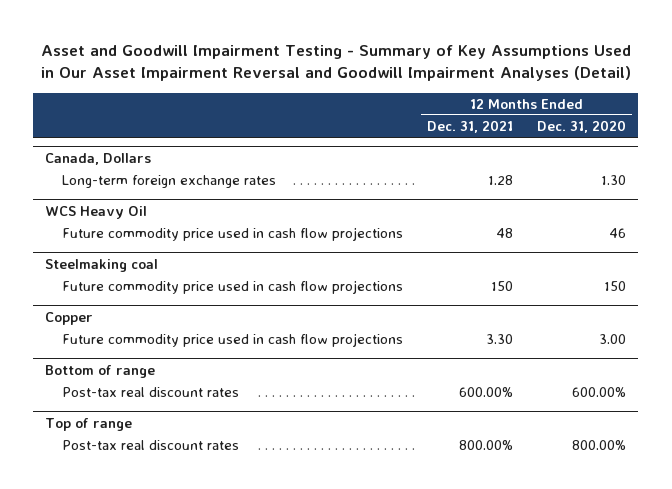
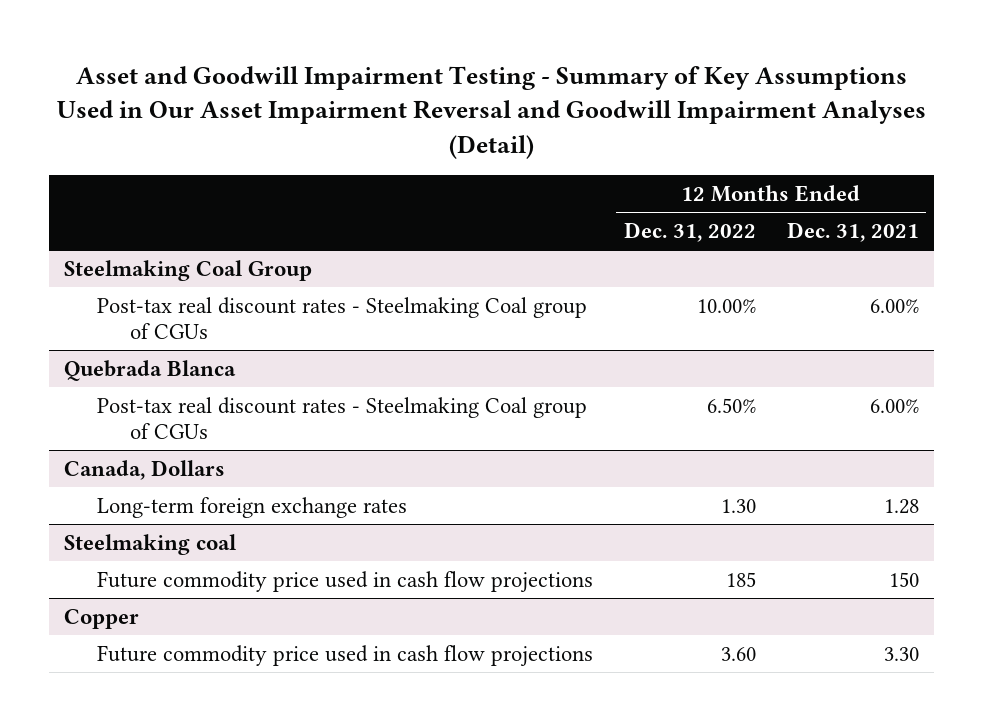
[537,119,627,133] Dec. 31, 2020 -> none
none -> [623,221,756,242] Dec. 31, 2022
none -> [64,259,313,281] Steelmaking Coal Group
none -> [97,296,588,339] Post-tax real discount rates - Steelmaking Coal group of CGUs
none -> [64,359,237,381] Quebrada Blanca
none -> [97,396,588,439] Post-tax real discount rates - Steelmaking Coal group of CGUs
[45,205,148,219] WCS Heavy Oil -> none
[62,227,404,242] Future commodity price used in cash flow projections -> none
[45,364,156,378] Bottom of range -> none
[62,387,240,398] Post-tax real discount rates -> none
[45,417,133,431] Top of range -> none
[62,440,240,451] Post-tax real discount rates -> none

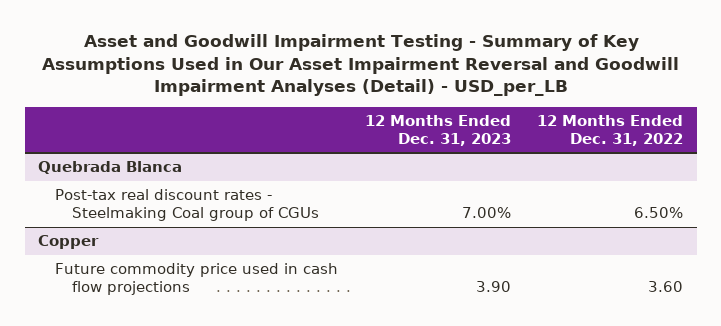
[56,65,926,159] Asset and Goodwill Impairment Testing - Summary of Key Assumptions Used in Our Asset Impairment Reversal and Goodwill Impairment Analyses (Detail) -> [41,34,679,97] Asset and Goodwill Impairment Testing - Summary of Key Assumptions Used in Our Asset Impairment Reversal and Goodwill Impairment Analyses (Detail) - USD_per_LB
[786,221,919,242] Dec. 31, 2021 -> none
none -> [364,114,511,146] 12 Months Ended Dec. 31, 2023
[64,259,313,281] Steelmaking Coal Group -> none
[97,296,588,339] Post-tax real discount rates - Steelmaking Coal group of CGUs -> none
[64,459,226,480] Canada, Dollars -> none
[97,496,408,518] Long-term foreign exchange rates -> none
[64,533,238,555] Steelmaking coal -> none
[97,570,594,592] Future commodity price used in cash flow projections -> none

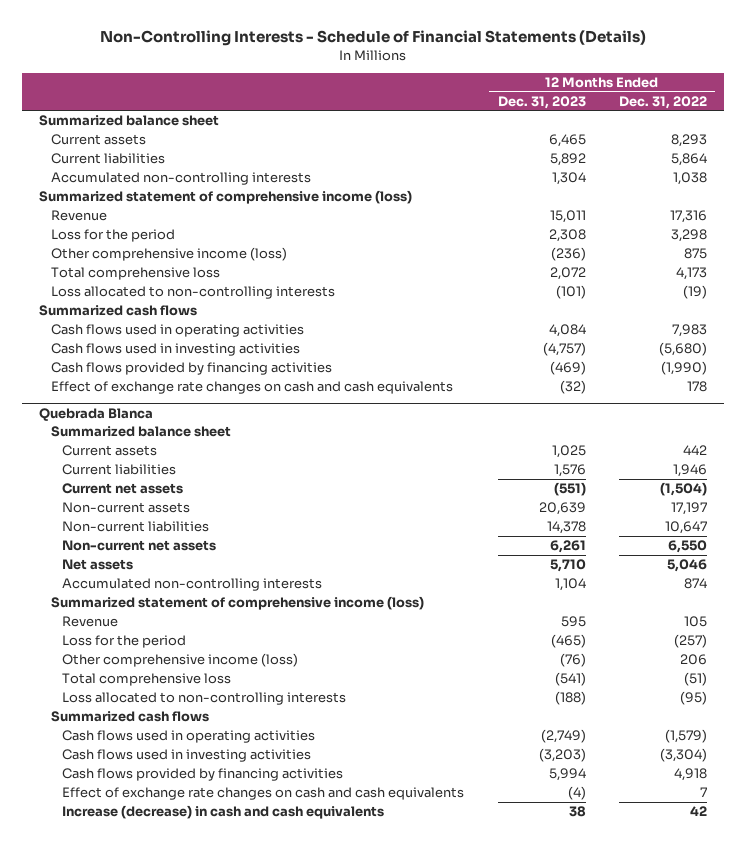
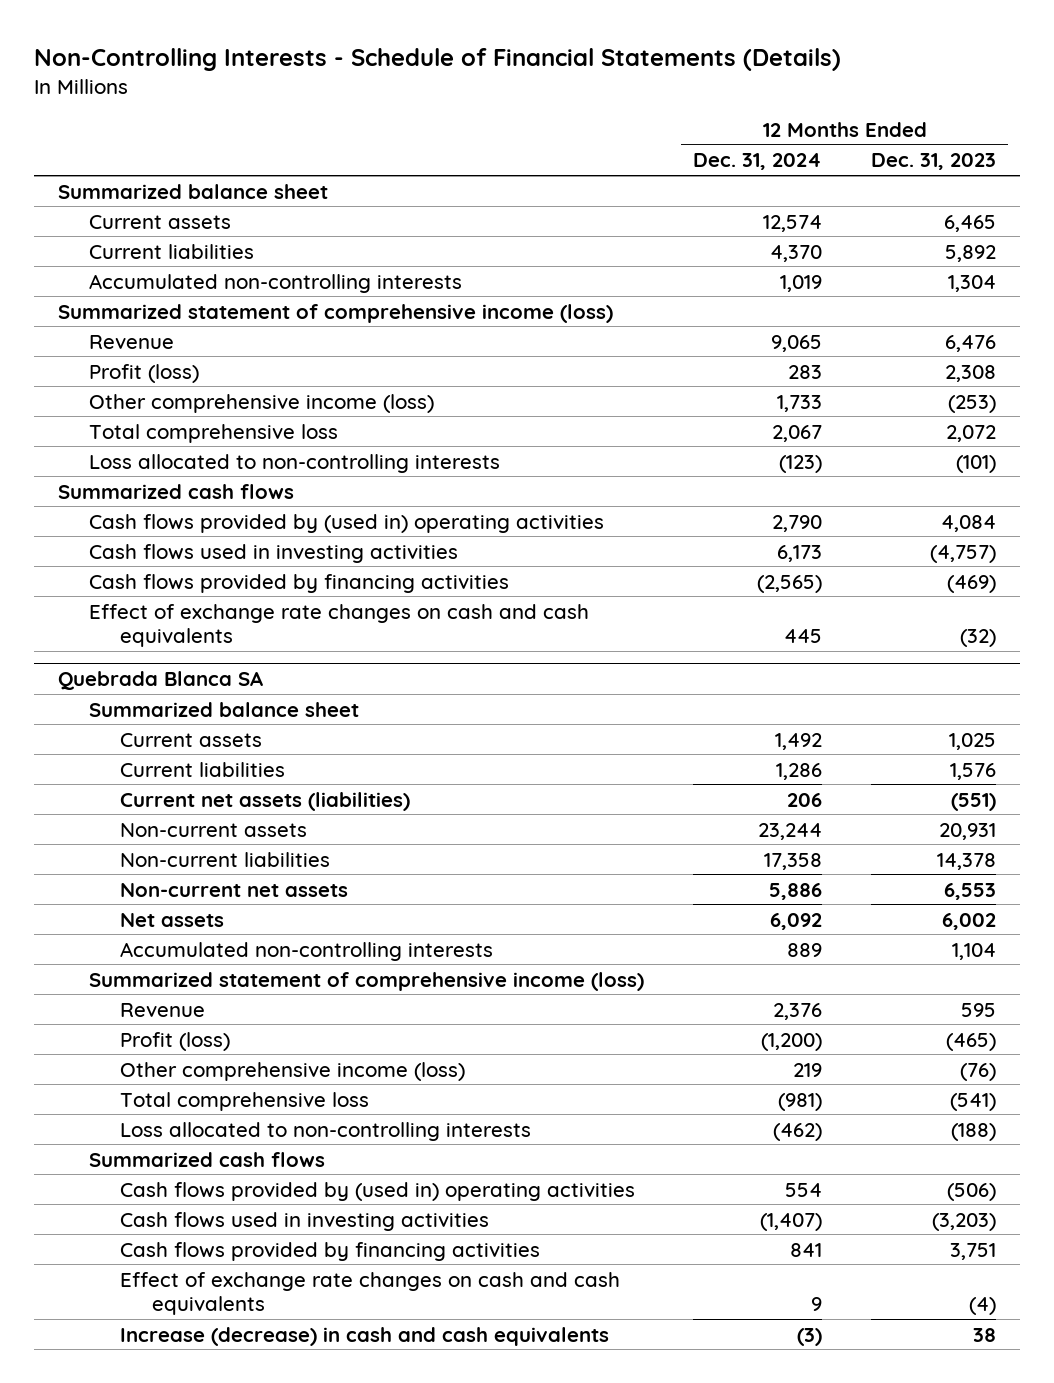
[618,95,707,109] Dec. 31, 2022 -> none
none -> [693,153,823,171] Dec. 31, 2024
[549,210,586,224] 15,011 -> [944,334,996,352] 6,476
[50,229,175,243] Loss for the period -> [89,363,200,383] Profit (loss)
[550,247,586,262] (236) -> [947,394,996,413] (253)
[50,324,304,338] Cash flows used in operating activities -> [89,513,605,533] Cash flows provided by (used in) operating activities
[38,407,153,421] Quebrada Blanca -> [57,670,263,690] Quebrada Blanca SA
[62,483,184,495] Current net assets -> [120,791,411,811] Current net assets (liabilities)
[538,502,586,516] 20,639 -> [938,822,996,840] 20,931
[549,540,586,554] 6,261 -> [943,882,996,900] 6,553
[549,559,586,573] 5,710 -> [941,912,996,930] 6,002
[62,635,187,649] Loss for the period -> [120,1031,231,1051] Profit (loss)
[62,730,316,744] Cash flows used in operating activities -> [120,1181,636,1201] Cash flows provided by (used in) operating activities
[540,729,586,744] (2,749) -> [946,1182,996,1201] (506)
[548,768,586,782] 5,994 -> [949,1242,996,1260] 3,751

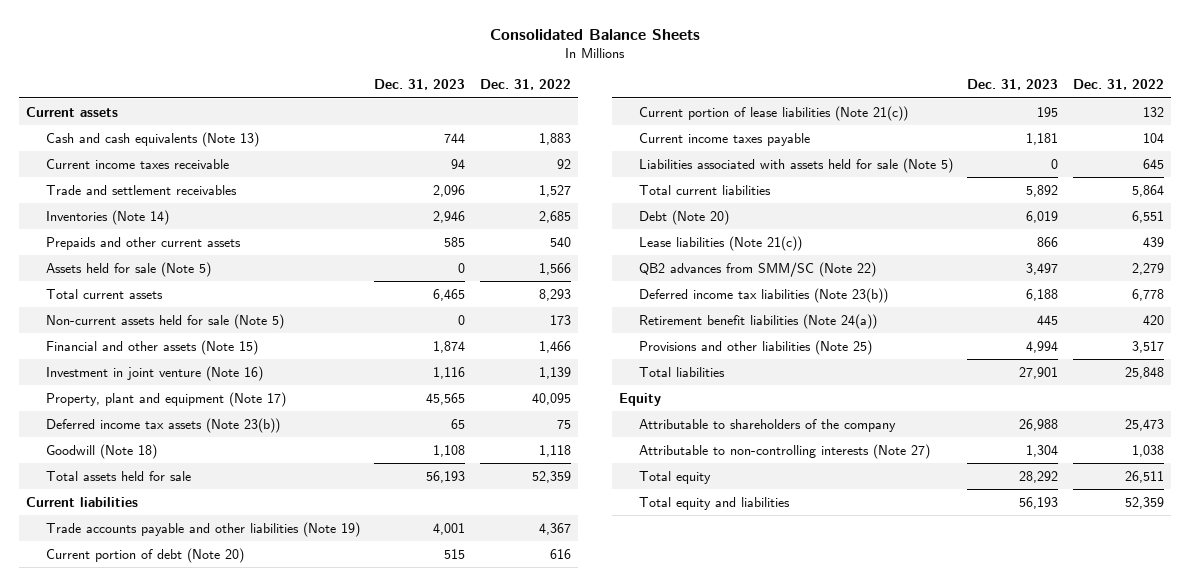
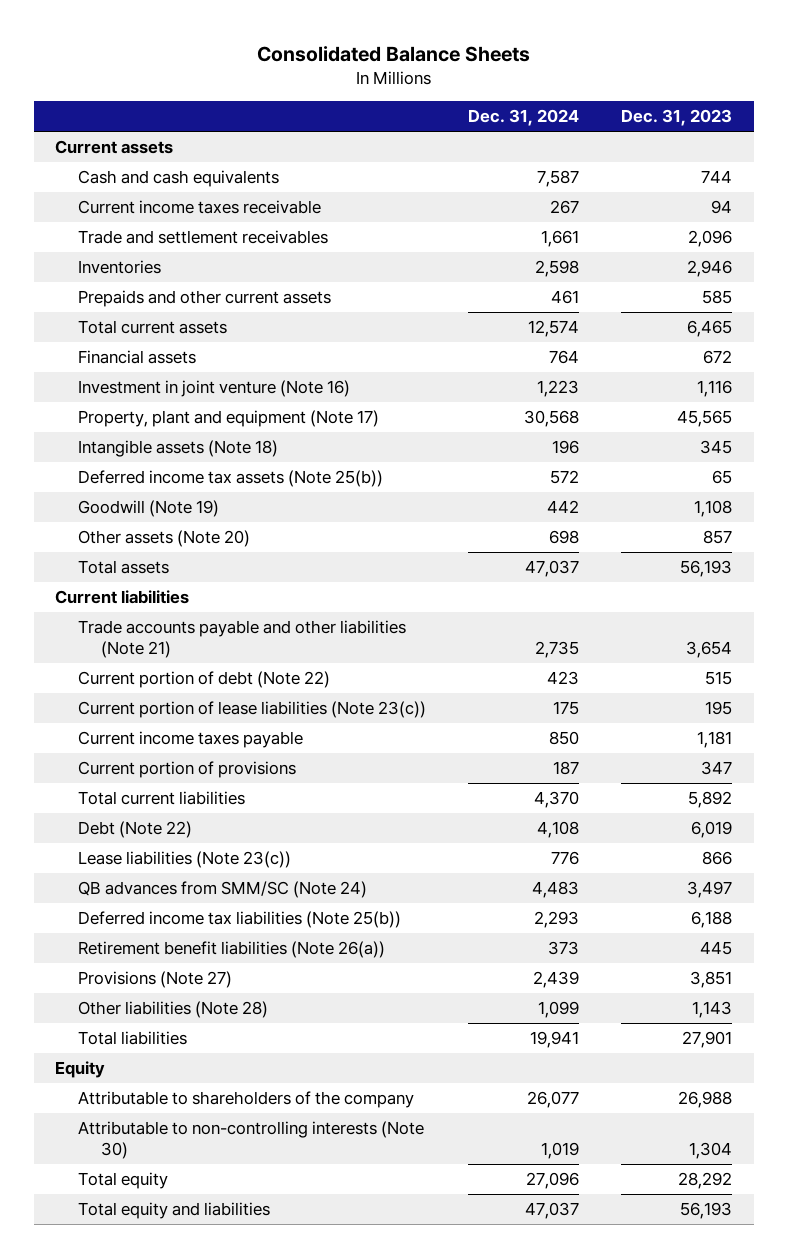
[479,79,571,91] Dec. 31, 2022 -> none
none -> [468,109,580,127] Dec. 31, 2024
[46,131,260,147] Cash and cash equivalents (Note 13) -> [77,170,279,188] Cash and cash equivalents
[46,209,170,225] Inventories (Note 14) -> [77,260,161,275] Inventories
[46,261,212,277] Assets held for sale (Note 5) -> none
[46,313,285,329] Non-current assets held for sale (Note 5) -> none
[46,339,259,355] Financial and other assets (Note 15) -> [77,350,196,365] Financial assets
[433,340,466,353] 1,874 -> [703,350,733,365] 672
none -> [77,440,278,458] Intangible assets (Note 18)
[46,417,281,433] Deferred income tax assets (Note 23(b)) -> [77,470,383,488] Deferred income tax assets (Note 25(b))
[46,443,158,459] Goodwill (Note 18) -> [77,500,219,518] Goodwill (Note 19)
none -> [77,530,250,548] Other assets (Note 20)
[46,470,192,481] Total assets held for sale -> [77,560,169,575] Total assets
[46,521,361,537] Trade accounts payable and other liabilities (Note 19) -> [77,620,406,658] Trade accounts payable and other liabilities (Note 21)
[433,522,466,535] 4,001 -> [686,640,733,658] 3,654
[46,547,245,563] Current portion of debt (Note 20) -> [77,671,330,689] Current portion of debt (Note 22)
[638,105,908,121] Current portion of lease liabilities (Note 21(c)) -> [77,701,426,719] Current portion of lease liabilities (Note 23(c))
[638,157,953,173] Liabilities associated with assets held for sale (Note 5) -> none
none -> [77,761,296,779] Current portion of provisions
[638,339,872,355] Provisions and other liabilities (Note 25) -> none
[638,209,729,225] Debt (Note 20) -> [77,821,192,839] Debt (Note 22)
[638,235,802,251] Lease liabilities (Note 21(c)) -> [77,851,291,869] Lease liabilities (Note 23(c))
[638,261,876,277] QB2 advances from SMM/SC (Note 22) -> [77,881,367,899] QB advances from SMM/SC (Note 24)
[638,287,888,303] Deferred income tax liabilities (Note 23(b)) -> [77,911,401,929] Deferred income tax liabilities (Note 25(b))
[638,313,877,329] Retirement benefit liabilities (Note 24(a)) -> [77,941,385,959] Retirement benefit liabilities (Note 26(a))
none -> [77,971,232,989] Provisions (Note 27)
none -> [77,1001,268,1019] Other liabilities (Note 28)
[638,443,930,459] Attributable to non-controlling interests (Note 27) -> [77,1121,424,1159] Attributable to non-controlling interests (Note 30)

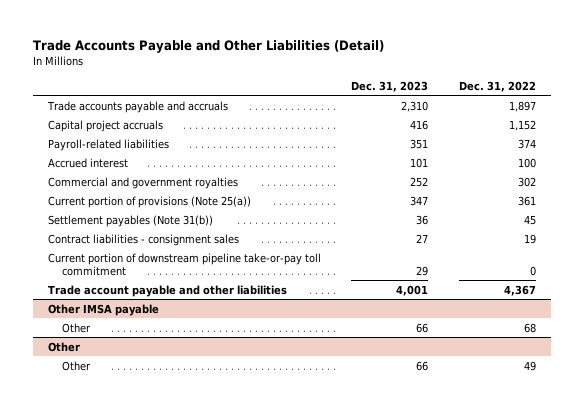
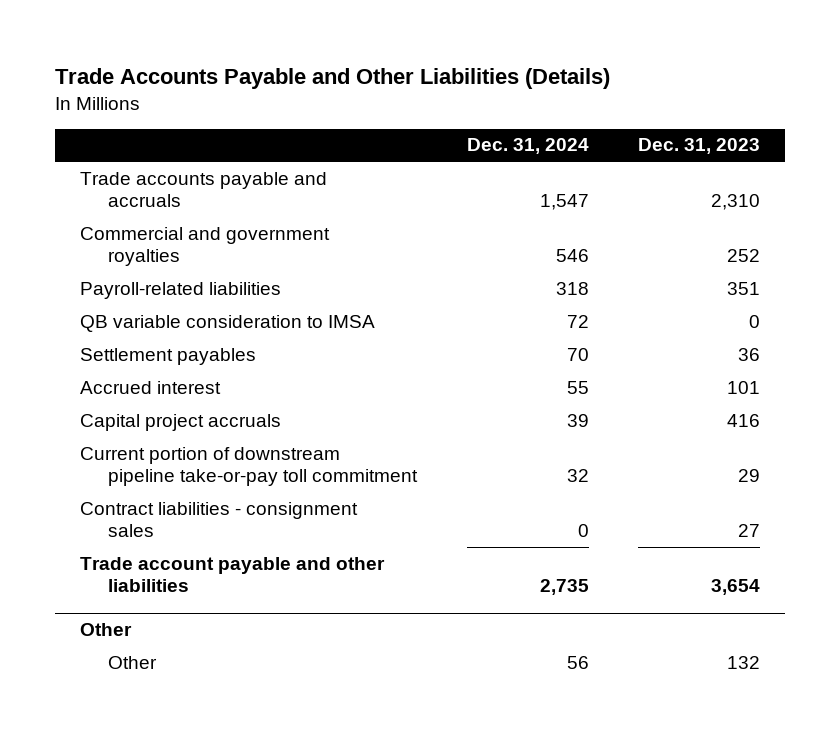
[33,40,385,54] Trade Accounts Payable and Other Liabilities (Detail) -> [54,68,610,90] Trade Accounts Payable and Other Liabilities (Details)
[458,80,536,92] Dec. 31, 2022 -> none
none -> [466,138,589,155] Dec. 31, 2024
[48,176,239,189] Commercial and government royalties -> [79,226,330,267] Commercial and government royalties
none -> [79,314,375,332] QB variable consideration to IMSA
none -> [79,347,256,365] Settlement payables
[48,195,252,208] Current portion of provisions (Note 25(a)) -> none
[48,214,214,227] Settlement payables (Note 31(b)) -> none
[48,119,164,132] Capital project accruals -> [79,413,281,431] Capital project accruals
[48,303,160,316] Other IMSA payable -> none
[62,322,92,333] Other -> none
[48,233,240,246] Contract liabilities - consignment sales -> [79,501,358,538] Contract liabilities - consignment sales
[396,284,429,296] 4,001 -> [711,579,761,596] 3,654
[416,360,429,371] 66 -> [727,655,761,669] 132

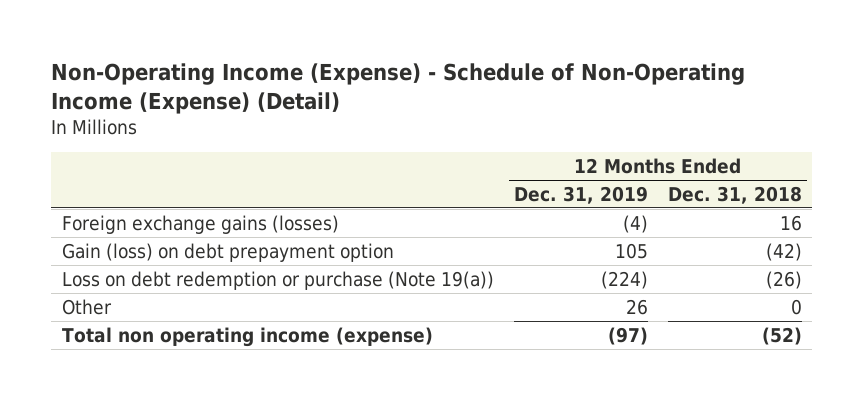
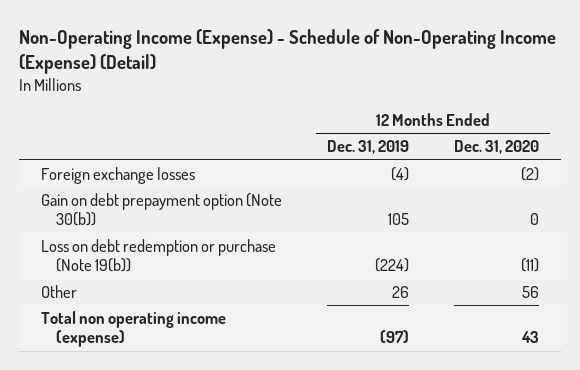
[668,185,803,204] Dec. 31, 2018 -> none
none -> [453,140,539,155] Dec. 31, 2020
[61,214,339,234] Foreign exchange gains (losses) -> [41,166,196,184] Foreign exchange losses
[61,242,394,262] Gain (loss) on debt prepayment option -> [41,192,283,227] Gain on debt prepayment option (Note 30(b))
[61,270,494,290] Loss on debt redemption or purchase (Note 19(a)) -> [41,238,277,273] Loss on debt redemption or purchase (Note 19(b))

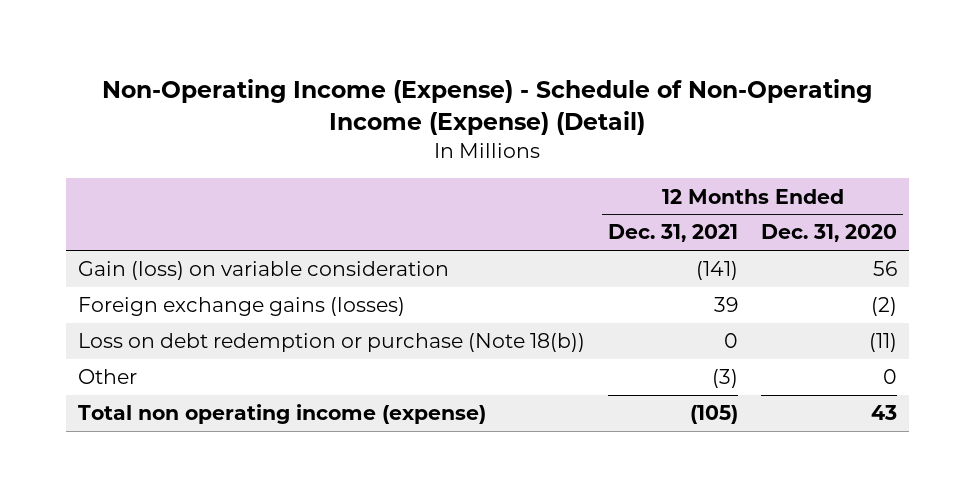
[326,140,409,155] Dec. 31, 2019 -> none
none -> [607,224,738,243] Dec. 31, 2021
[41,192,283,227] Gain on debt prepayment option (Note 30(b)) -> none
none -> [77,261,449,281] Gain (loss) on variable consideration
[41,166,196,184] Foreign exchange losses -> [77,297,405,317] Foreign exchange gains (losses)
[41,238,277,273] Loss on debt redemption or purchase (Note 19(b)) -> [77,333,585,353] Loss on debt redemption or purchase (Note 18(b))
[521,285,539,298] 56 -> [883,369,898,385] 0

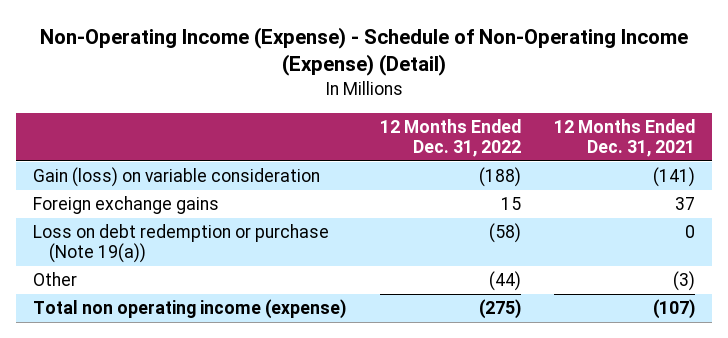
[761,224,898,243] Dec. 31, 2020 -> none
none -> [379,118,521,158] 12 Months Ended Dec. 31, 2022
[77,297,405,317] Foreign exchange gains (losses) -> [33,196,220,215] Foreign exchange gains
[713,297,738,313] 39 -> [675,197,696,211] 37
[77,333,585,353] Loss on debt redemption or purchase (Note 18(b)) -> [33,224,330,264] Loss on debt redemption or purchase (Note 19(a))
[689,405,738,425] (105) -> [653,299,696,320] (107)

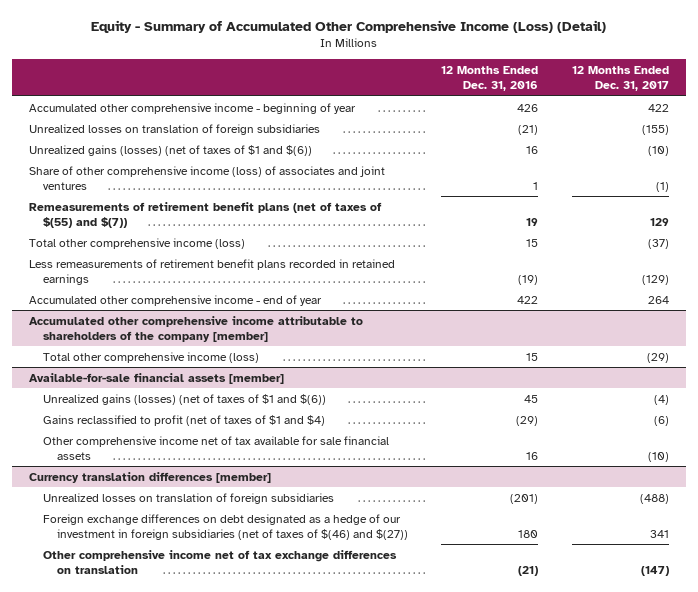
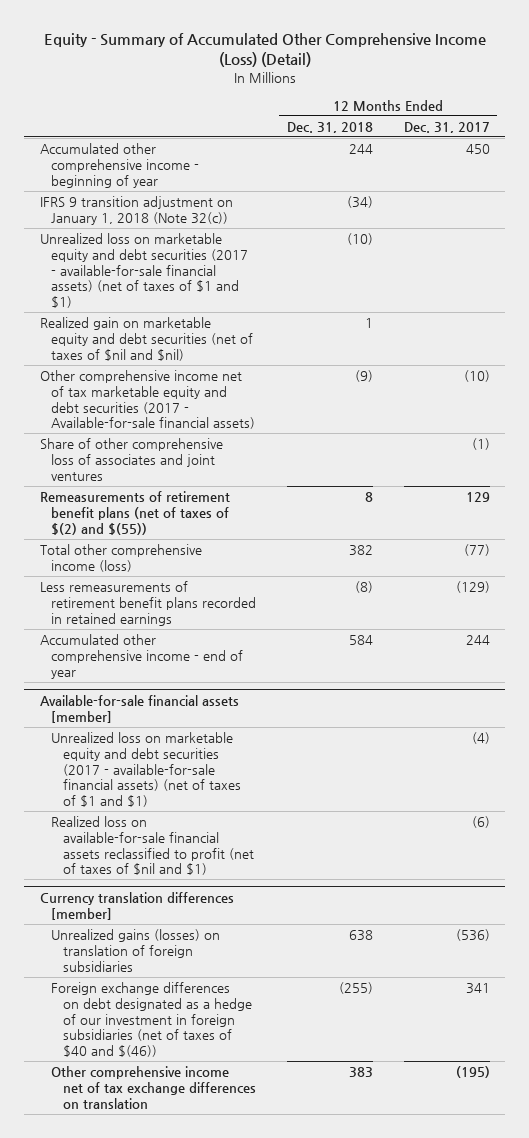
[441,66,539,92] 12 Months Ended Dec. 31, 2016 -> none
none -> [286,121,373,133] Dec. 31, 2018
[29,123,321,135] Unrealized losses on translation of foreign subsidiaries -> none
[29,144,313,156] Unrealized gains (losses) (net of taxes of $1 and $(6)) -> none
[647,103,669,112] 422 -> [465,144,490,155] 450
none -> [39,196,233,225] IFRS 9 transition adjustment on January 1, 2018 (Note 32(c))
none -> [39,233,249,308] Unrealized loss on marketable equity and debt securities (2017 - available-for-sale financial assets) (net of taxes of $1 and $1)
none -> [39,317,254,361] Realized gain on marketable equity and debt securities (net of taxes of $nil and $nil)
none -> [39,370,256,430] Other comprehensive income net of tax marketable equity and debt securities (2017 - Available-for-sale financial assets)
[29,165,386,190] Share of other comprehensive income (loss) of associates and joint ventures -> [39,438,223,481] Share of other comprehensive loss of associates and joint ventures
[29,201,383,228] Remeasurements of retirement benefit plans (net of taxes of $(55) and $(7)) -> [39,491,230,535] Remeasurements of retirement benefit plans (net of taxes of $(2) and $(55))
[647,238,669,249] (37) -> [463,544,490,557] (77)
[29,315,364,342] Accumulated other comprehensive income attributable to shareholders of the company [member] -> none
[42,351,259,363] Total other comprehensive income (loss) -> none
[647,295,669,304] 264 -> [465,635,490,646] 244
[42,435,389,460] Other comprehensive income net of tax available for sale financial assets -> none
[42,393,326,405] Unrealized gains (losses) (net of taxes of $1 and $(6)) -> [51,732,242,807] Unrealized loss on marketable equity and debt securities (2017 - available-for-sale financial assets) (net of taxes of $1 and $1)
[42,414,325,426] Gains reclassified to profit (net of taxes of $1 and $4) -> [51,816,255,876] Realized loss on available-for-sale financial assets reclassified to profit (net of taxes of $nil and $1)
[42,492,334,504] Unrealized losses on translation of foreign subsidiaries -> [51,929,221,972] Unrealized gains (losses) on translation of foreign subsidiaries
[639,493,669,504] (488) -> [455,929,490,942] (536)
[42,513,408,540] Foreign exchange differences on debt designated as a hedge of our investment in foreign subsidiaries (net of taxes of $(46) and $(27)) -> [51,982,253,1057] Foreign exchange differences on debt designated as a hedge of our investment in foreign subsidiaries (net of taxes of $40 and $(46))
[640,565,669,576] (147) -> [455,1066,490,1079] (195)

